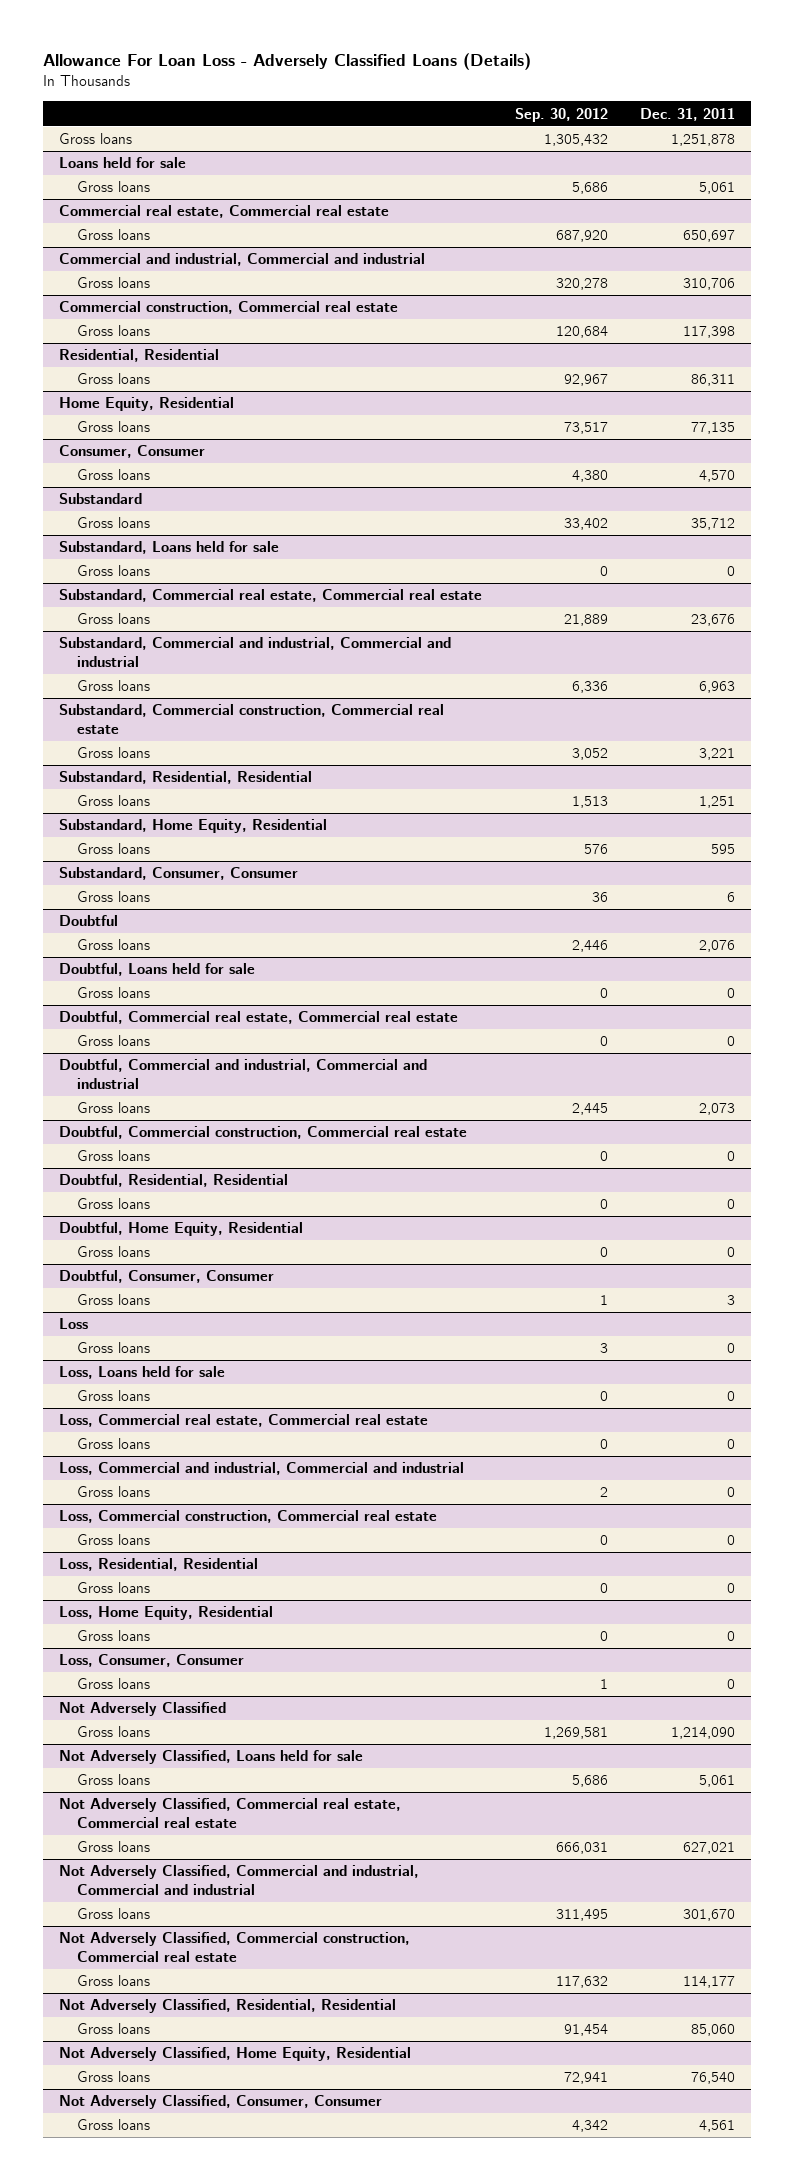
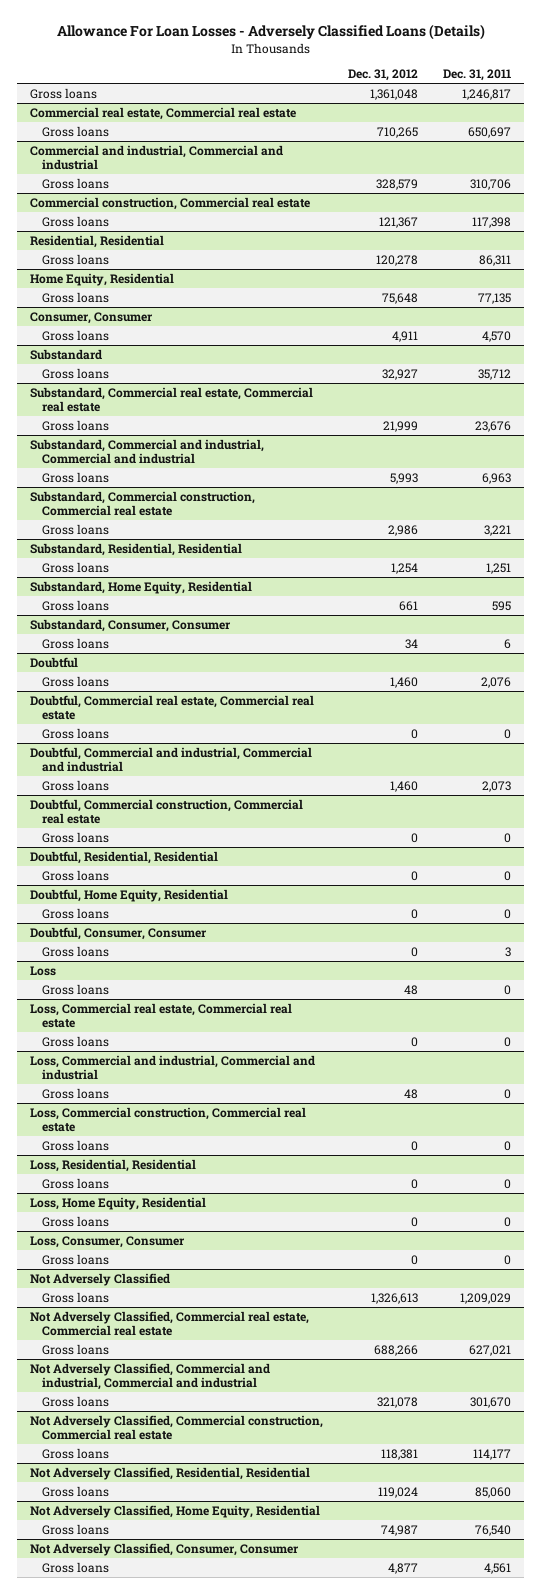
[43,53,532,71] Allowance For Loan Loss - Adversely Classified Loans (Details) -> [56,24,485,41] Allowance For Loan Losses - Adversely Classified Loans (Details)
[514,107,608,122] Sep. 30, 2012 -> none
none -> [348,69,419,82] Dec. 31, 2012
[59,157,187,169] Loans held for sale -> none
[76,181,150,193] Gross loans -> none
[671,134,736,147] 1,251,878 -> [462,88,512,100] 1,246,817
[59,541,280,555] Substandard, Loans held for sale -> none
[76,565,150,577] Gross loans -> none
[59,963,256,977] Doubtful, Loans held for sale -> none
[76,987,150,999] Gross loans -> none
[59,1366,226,1380] Loss, Loans held for sale -> none
[76,1390,150,1402] Gross loans -> none
[59,1750,364,1765] Not Adversely Classified, Loans held for sale -> none
[76,1774,150,1786] Gross loans -> none
[671,1727,736,1740] 1,214,090 -> [460,1292,512,1304] 1,209,029

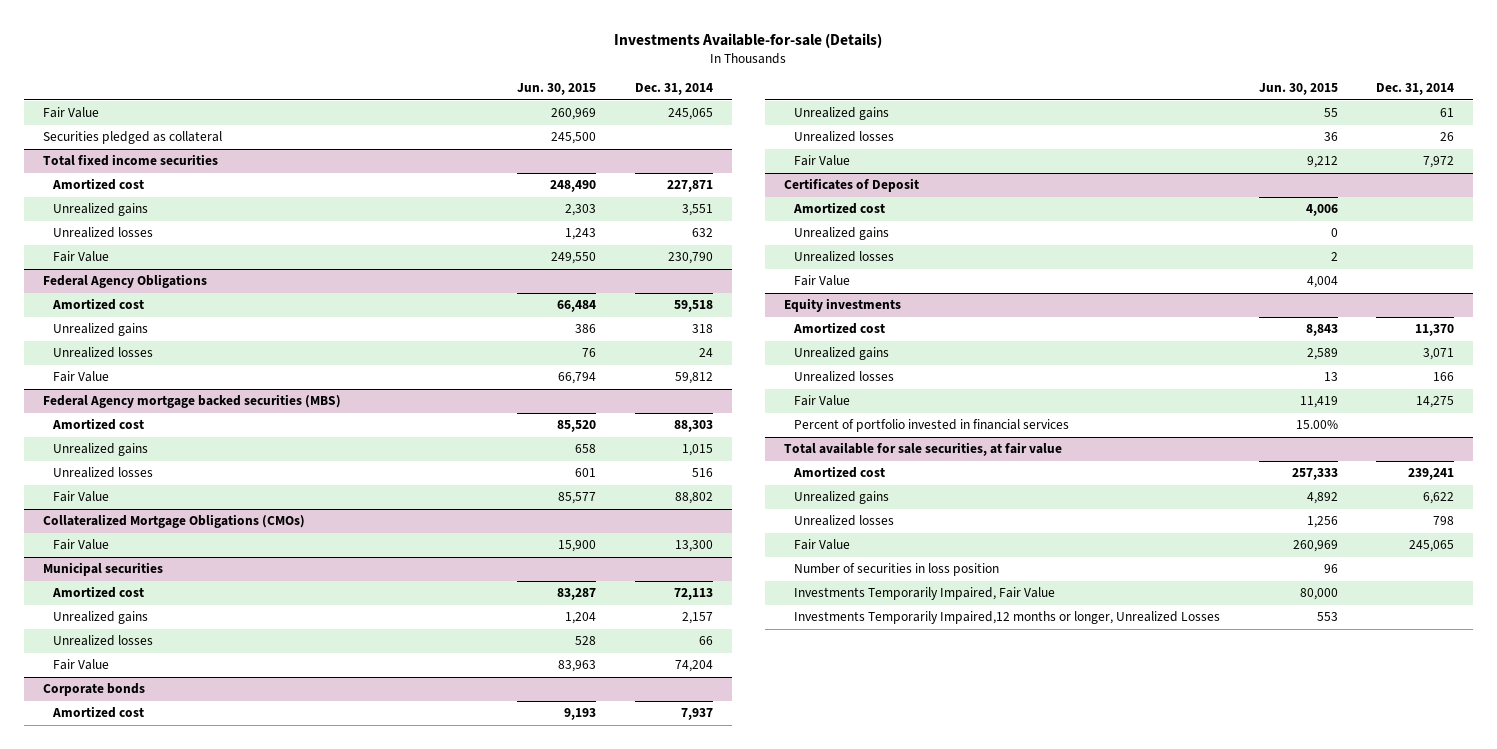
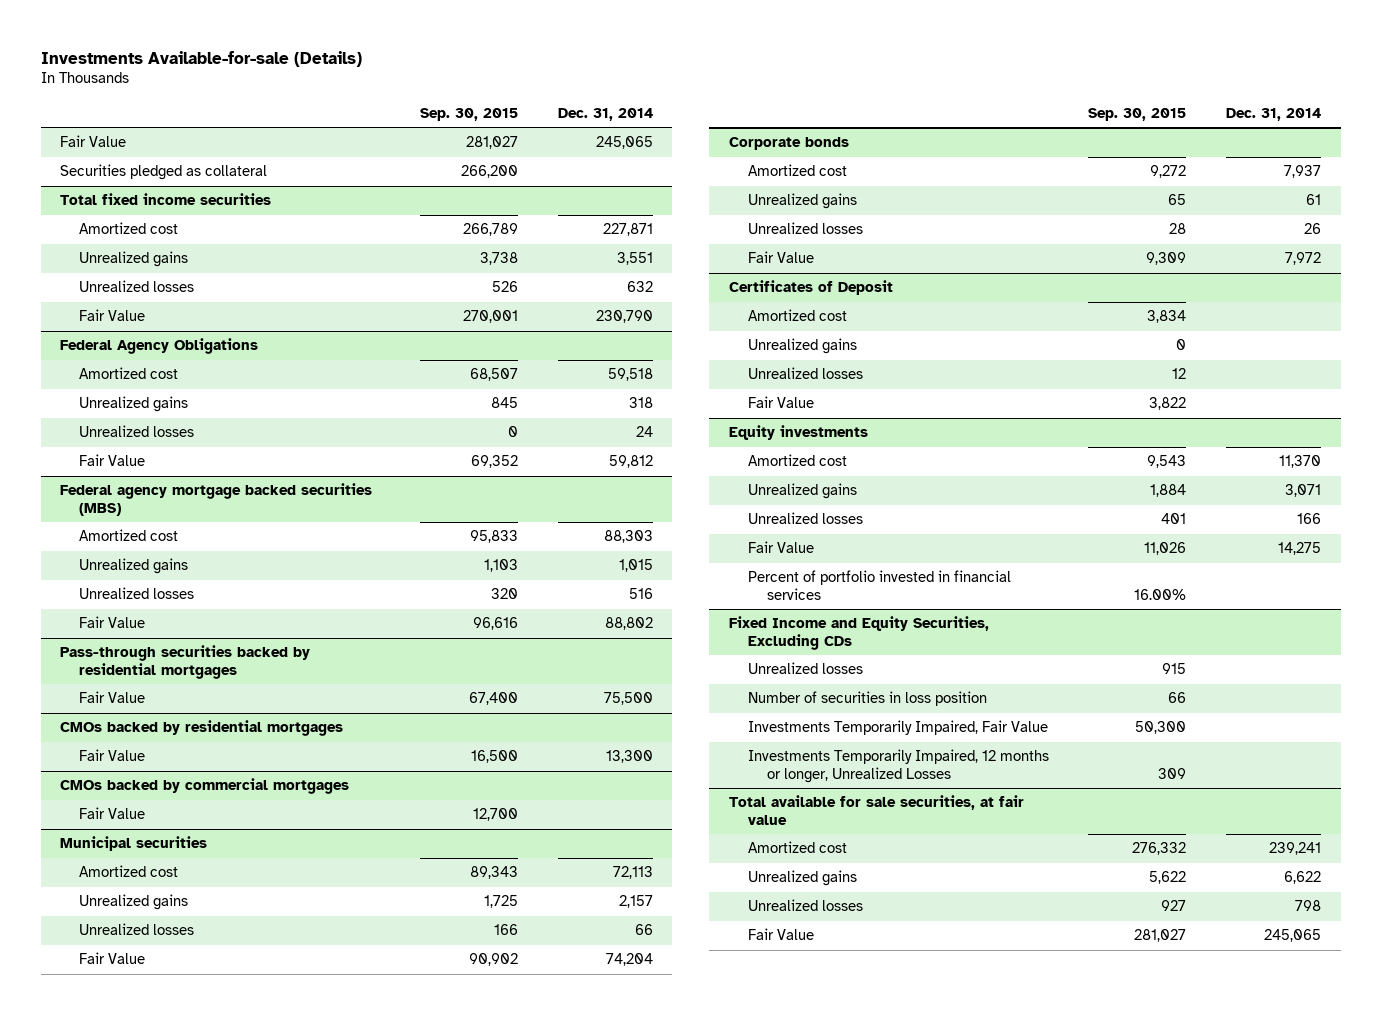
[517,83,597,96] Jun. 30, 2015 -> none
none -> [420,107,519,121] Sep. 30, 2015
[42,394,341,409] Federal Agency mortgage backed securities (MBS) -> [60,483,373,516] Federal agency mortgage backed securities (MBS)
[42,514,305,529] Collateralized Mortgage Obligations (CMOs) -> none
none -> [60,645,311,679] Pass-through securities backed by residential mortgages
none -> [79,691,146,704] Fair Value
none -> [60,720,344,737] CMOs backed by residential mortgages
none -> [60,778,350,795] CMOs backed by commercial mortgages
none -> [79,807,146,820] Fair Value
none -> [728,616,989,650] Fixed Income and Equity Securities, Excluding CDs
none -> [747,662,863,675] Unrealized losses
none -> [747,691,987,707] Number of securities in loss position
none -> [747,720,1048,736] Investments Temporarily Impaired, Fair Value
none -> [747,749,1049,783] Investments Temporarily Impaired, 12 months or longer, Unrealized Losses
[794,563,1000,577] Number of securities in loss position -> none
[794,587,1056,601] Investments Temporarily Impaired, Fair Value -> none
[794,611,1221,625] Investments Temporarily Impaired,12 months or longer, Unrealized Losses -> none

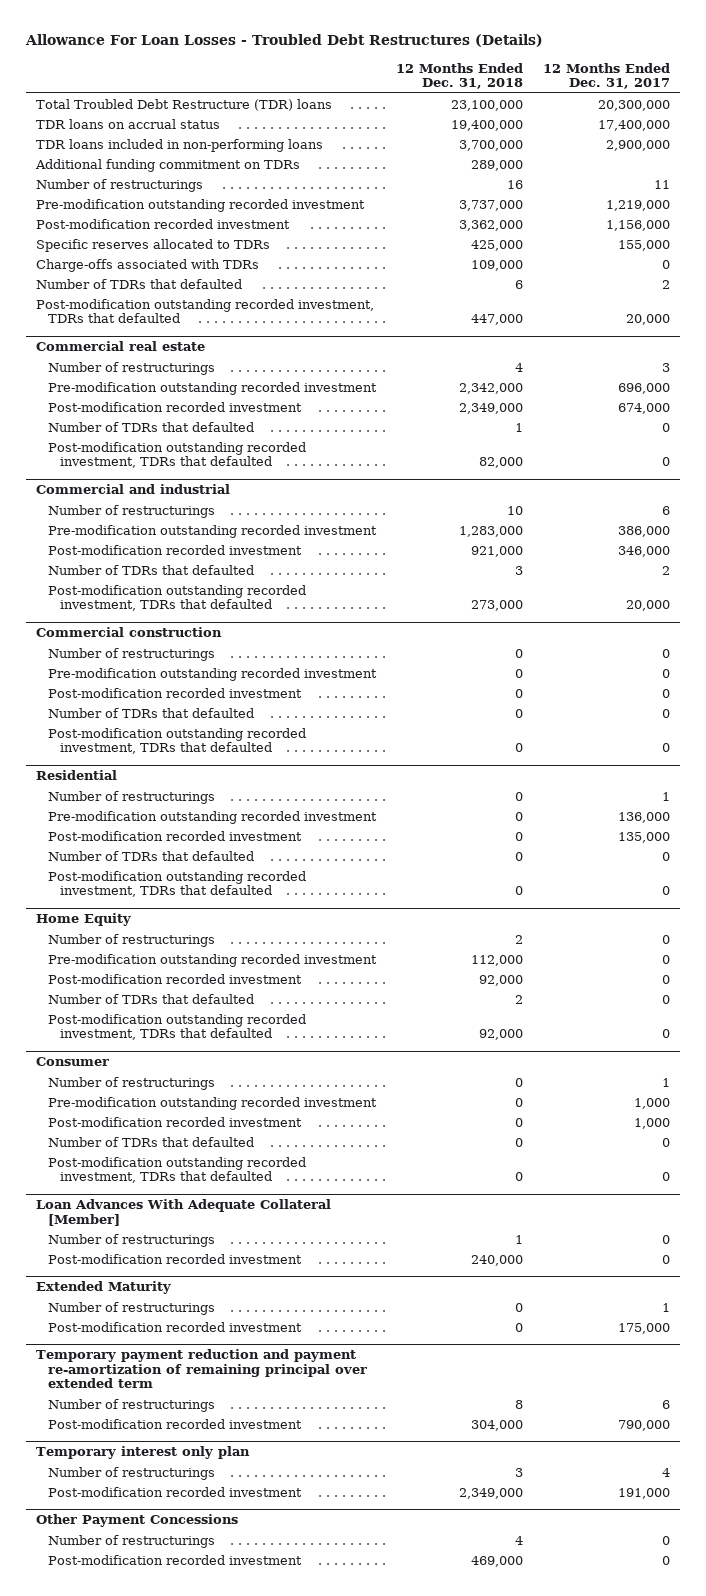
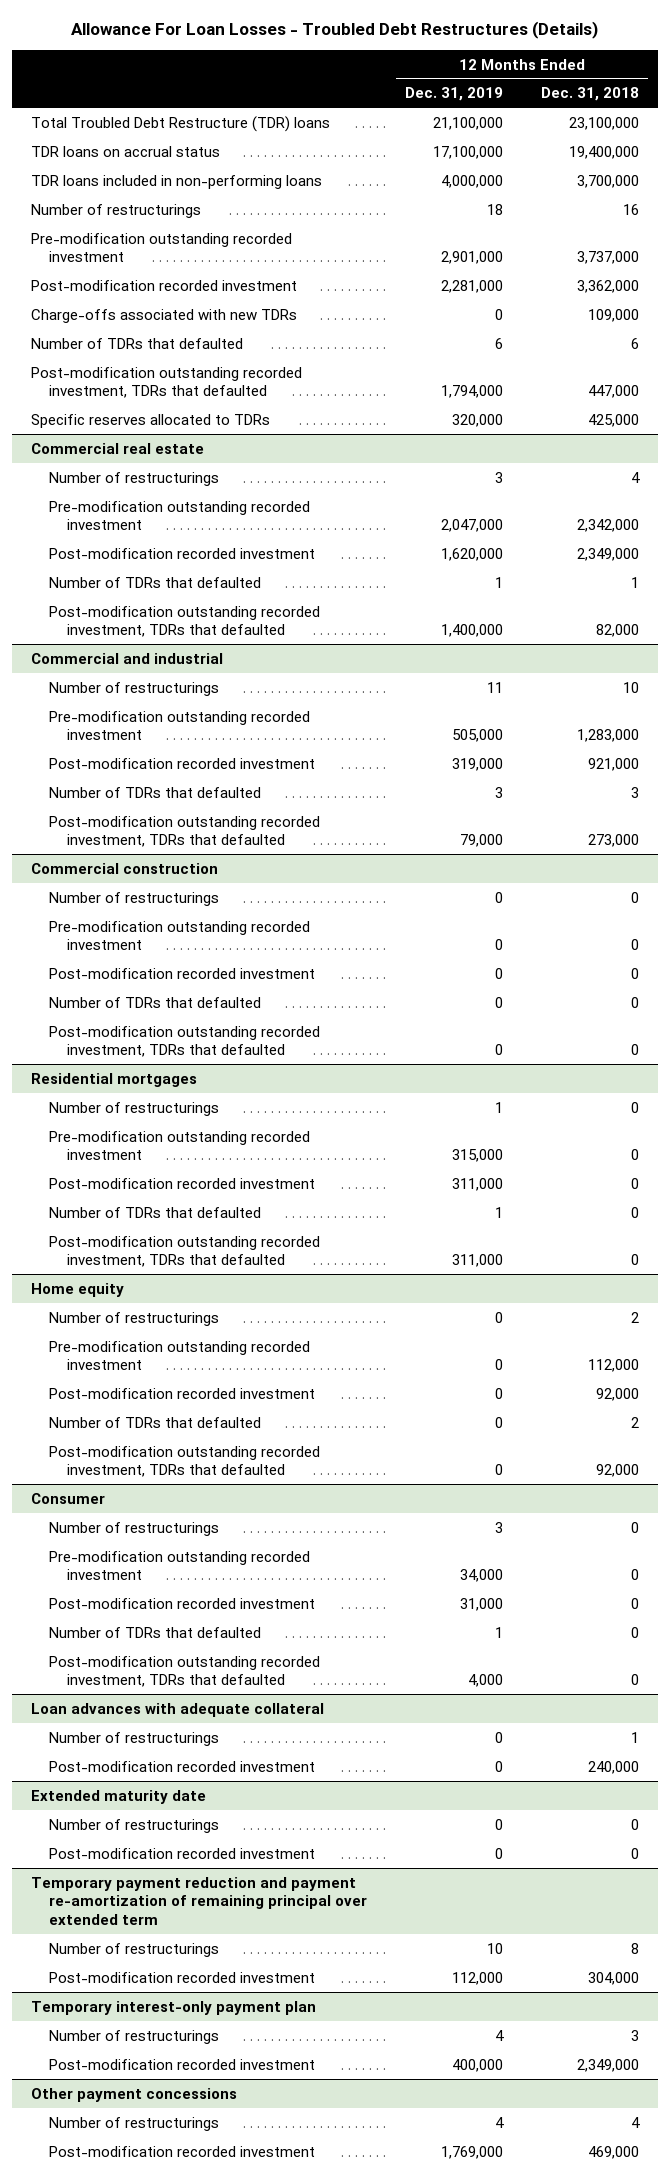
[542,62,670,90] 12 Months Ended Dec. 31, 2017 -> none
none -> [405,87,504,102] Dec. 31, 2019
[35,158,301,172] Additional funding commitment on TDRs -> none
[36,258,260,272] Charge-offs associated with TDRs -> [31,308,298,323] Charge-offs associated with new TDRs
[36,238,271,252] Specific reserves allocated to TDRs -> [31,413,271,428] Specific reserves allocated to TDRs
[36,770,118,781] Residential -> [31,1072,198,1087] Residential mortgages
[36,913,132,927] Home Equity -> [31,1282,125,1297] Home equity
[36,1199,332,1226] Loan Advances With Adequate Collateral [Member] -> [31,1702,325,1717] Loan advances with adequate collateral
[36,1281,172,1295] Extended Maturity -> [31,1789,207,1804] Extended maturity date
[36,1446,251,1460] Temporary interest only plan -> [31,2000,317,2015] Temporary interest-only payment plan
[36,1514,239,1528] Other Payment Concessions -> [31,2087,238,2102] Other payment concessions

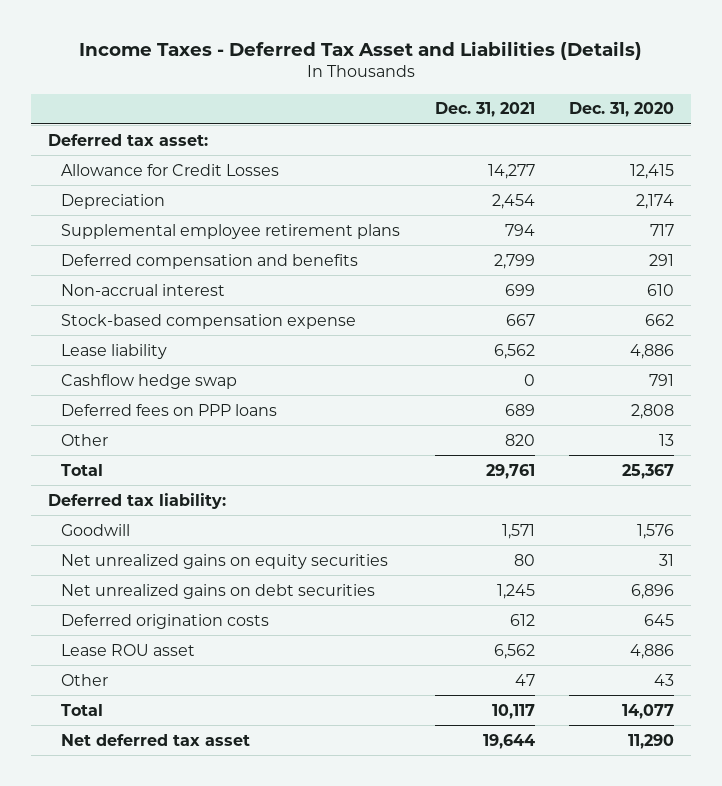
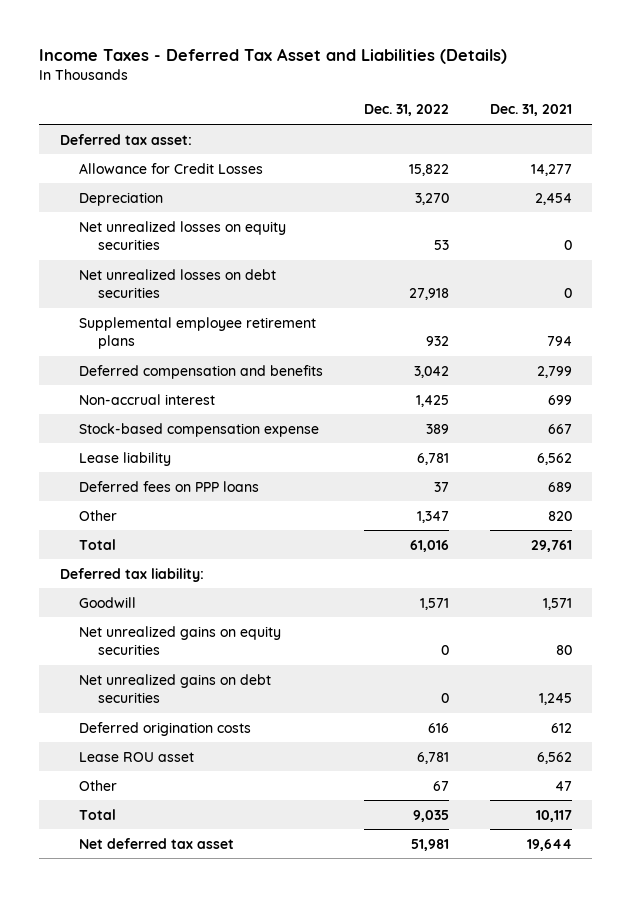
[568,102,674,118] Dec. 31, 2020 -> none
none -> [363,104,449,117] Dec. 31, 2022
none -> [78,220,286,251] Net unrealized losses on equity securities
none -> [78,268,276,299] Net unrealized losses on debt securities
[61,373,238,389] Cashflow hedge swap -> none

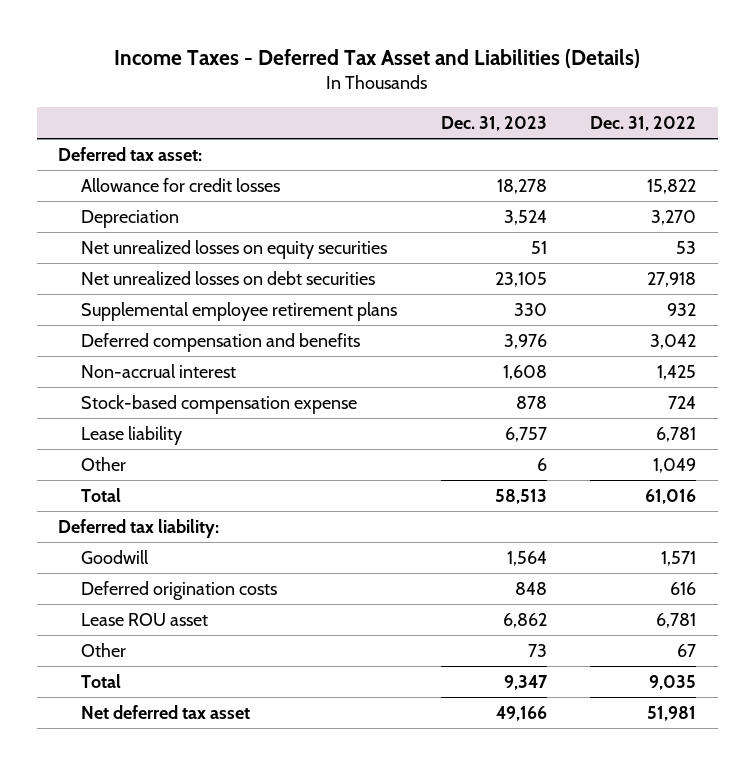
[489,104,572,117] Dec. 31, 2021 -> none
none -> [440,116,547,132] Dec. 31, 2023
[78,162,263,174] Allowance for Credit Losses -> [81,177,281,192] Allowance for credit losses
[425,423,449,434] 389 -> [667,395,696,409] 724
[78,480,259,492] Deferred fees on PPP loans -> none
[416,510,449,523] 1,347 -> [652,457,696,473] 1,049
[78,625,281,656] Net unrealized gains on equity securities -> none
[78,673,271,704] Net unrealized gains on debt securities -> none

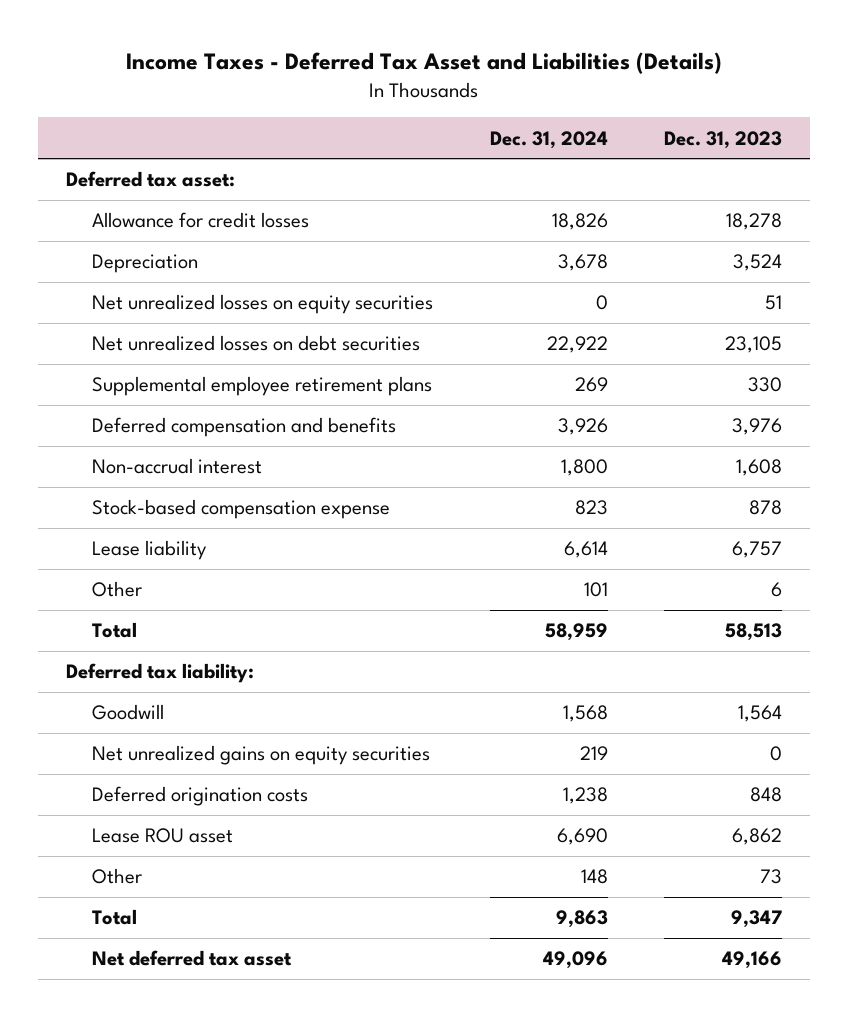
[589,116,696,132] Dec. 31, 2022 -> none
none -> [489,130,608,149] Dec. 31, 2024
none -> [92,745,431,766] Net unrealized gains on equity securities

